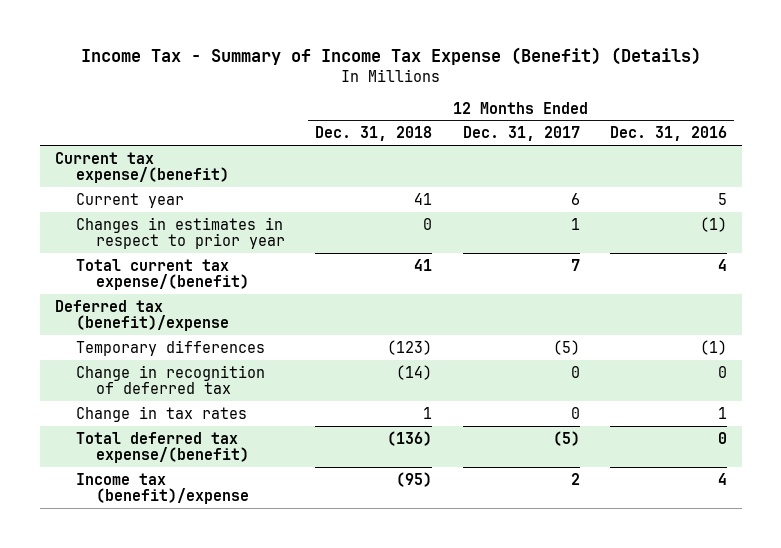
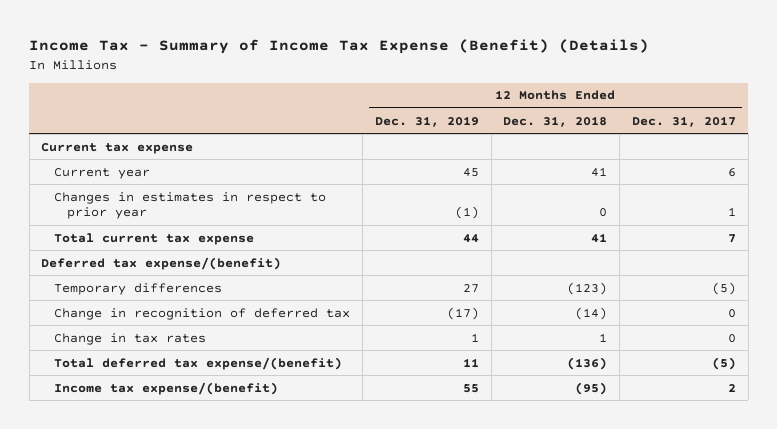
[609,126,727,142] Dec. 31, 2016 -> none
none -> [374,115,479,127] Dec. 31, 2019
[54,151,229,184] Current tax expense/(benefit) -> [41,142,194,154] Current tax expense
[75,258,250,291] Total current tax expense/(benefit) -> [54,232,255,245] Total current tax expense
[54,299,229,332] Deferred tax (benefit)/expense -> [41,256,282,270] Deferred tax expense/(benefit)
[75,472,250,505] Income tax (benefit)/expense -> [54,381,279,395] Income tax expense/(benefit)

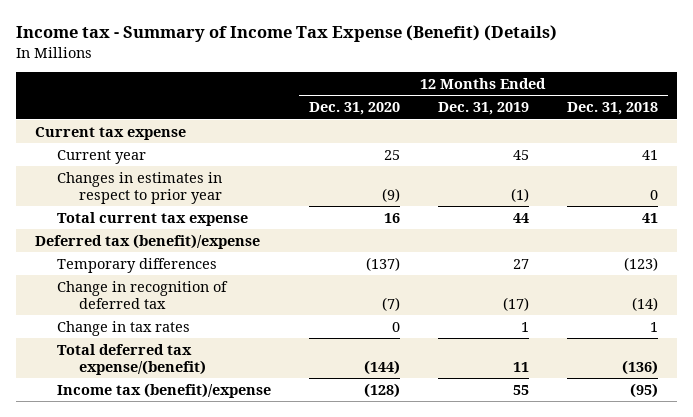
[29,39,650,55] Income Tax - Summary of Income Tax Expense (Benefit) (Details) -> [15,25,557,43] Income tax - Summary of Income Tax Expense (Benefit) (Details)
[631,115,736,127] Dec. 31, 2017 -> none
none -> [308,102,400,116] Dec. 31, 2020
[41,256,282,270] Deferred tax expense/(benefit) -> [34,233,260,249] Deferred tax (benefit)/expense
[54,381,279,395] Income tax expense/(benefit) -> [56,382,271,398] Income tax (benefit)/expense

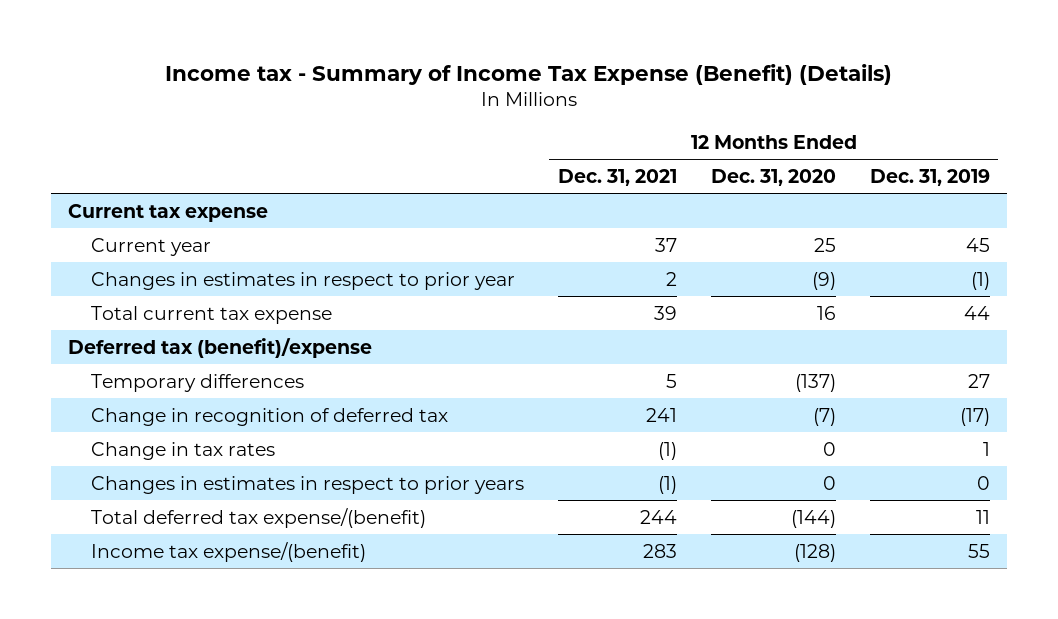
[567,102,659,116] Dec. 31, 2018 -> none
none -> [557,168,677,186] Dec. 31, 2021
none -> [90,475,524,494] Changes in estimates in respect to prior years
[56,382,271,398] Income tax (benefit)/expense -> [90,541,366,562] Income tax expense/(benefit)

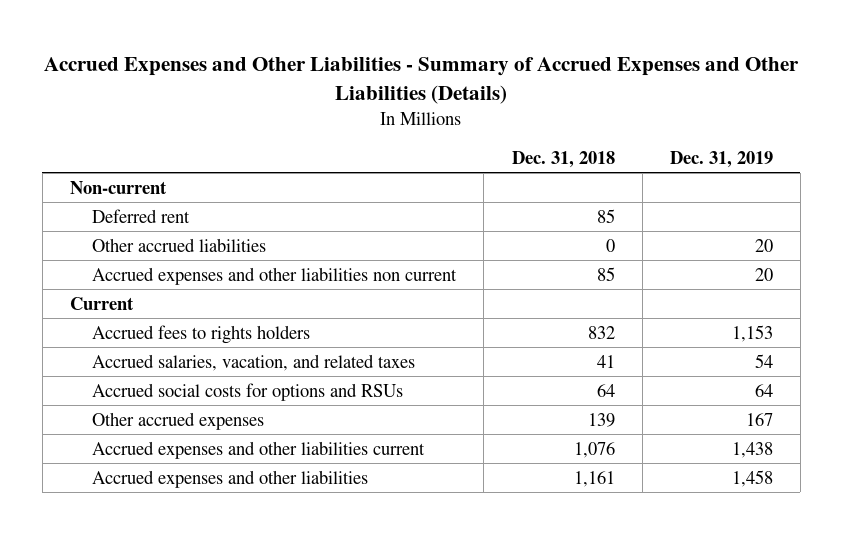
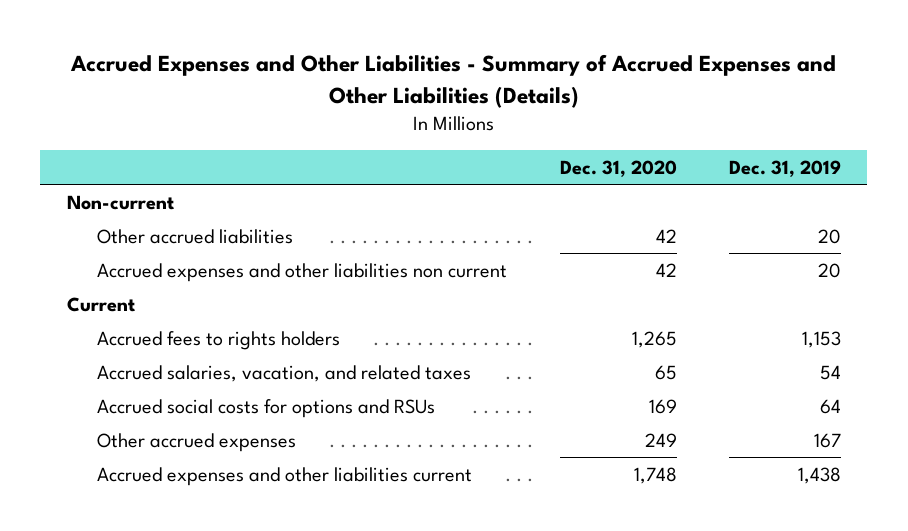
[511,150,615,168] Dec. 31, 2018 -> none
none -> [559,159,677,177] Dec. 31, 2020
[92,208,191,223] Deferred rent -> none
[92,469,369,488] Accrued expenses and other liabilities -> none

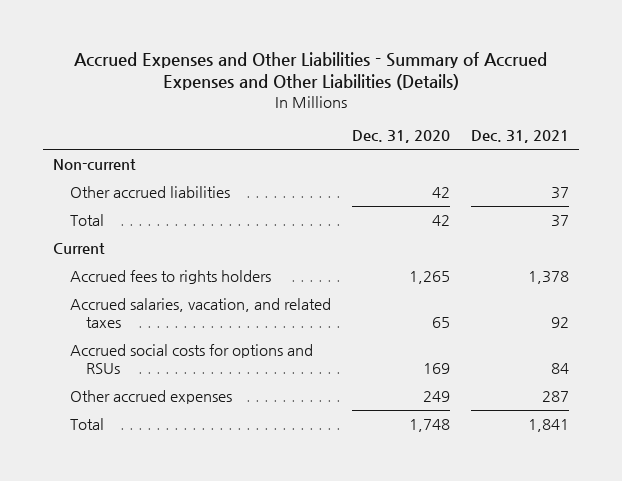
[729,159,842,177] Dec. 31, 2019 -> none
none -> [470,130,569,144] Dec. 31, 2021
[97,262,508,282] Accrued expenses and other liabilities non current -> [69,214,104,227] Total
[97,466,473,486] Accrued expenses and other liabilities current -> [69,418,104,431] Total

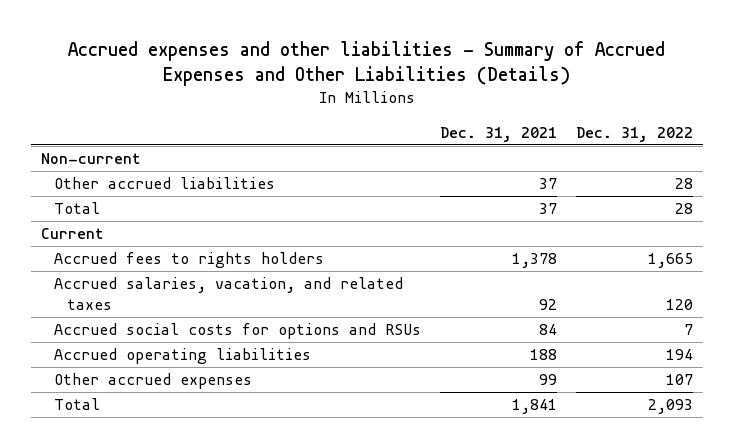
[74,51,548,91] Accrued Expenses and Other Liabilities - Summary of Accrued Expenses and Other Liabilities (Details) -> [68,41,666,87] Accrued expenses and other liabilities - Summary of Accrued Expenses and Other Liabilities (Details)
[351,130,450,144] Dec. 31, 2020 -> none
none -> [576,126,694,142] Dec. 31, 2022
none -> [53,348,311,365] Accrued operating liabilities
[541,391,569,403] 287 -> [539,374,558,386] 99

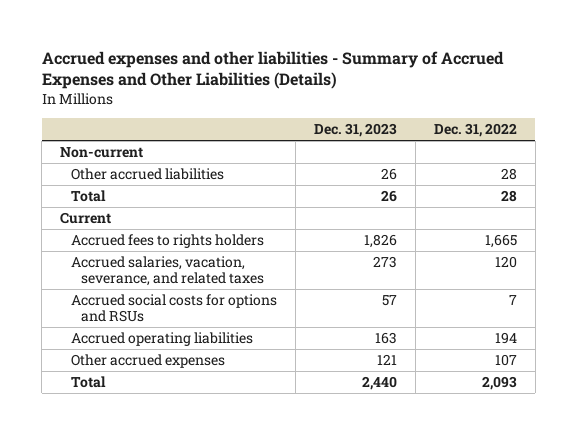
[440,126,558,142] Dec. 31, 2021 -> none
none -> [313,123,397,138] Dec. 31, 2023
[53,277,403,310] Accrued salaries, vacation, and related taxes -> [70,255,264,287] Accrued salaries, vacation, severance, and related taxes

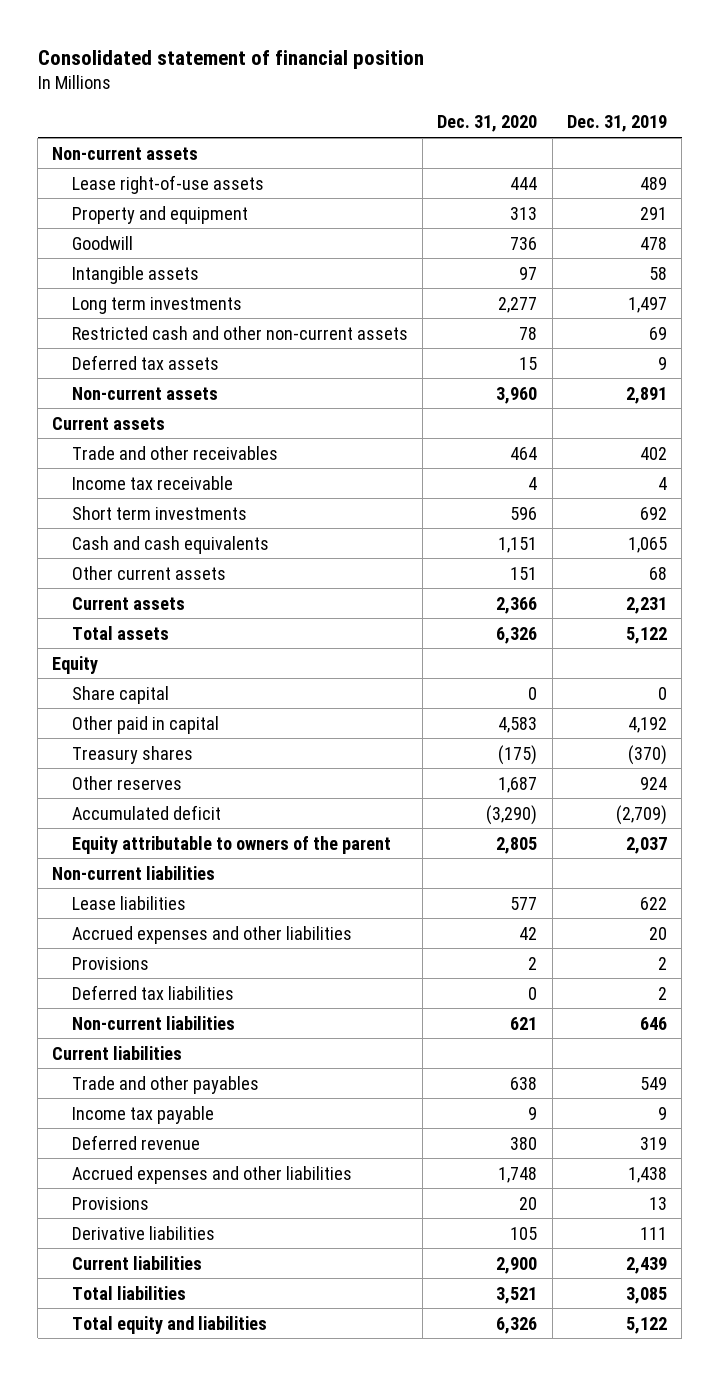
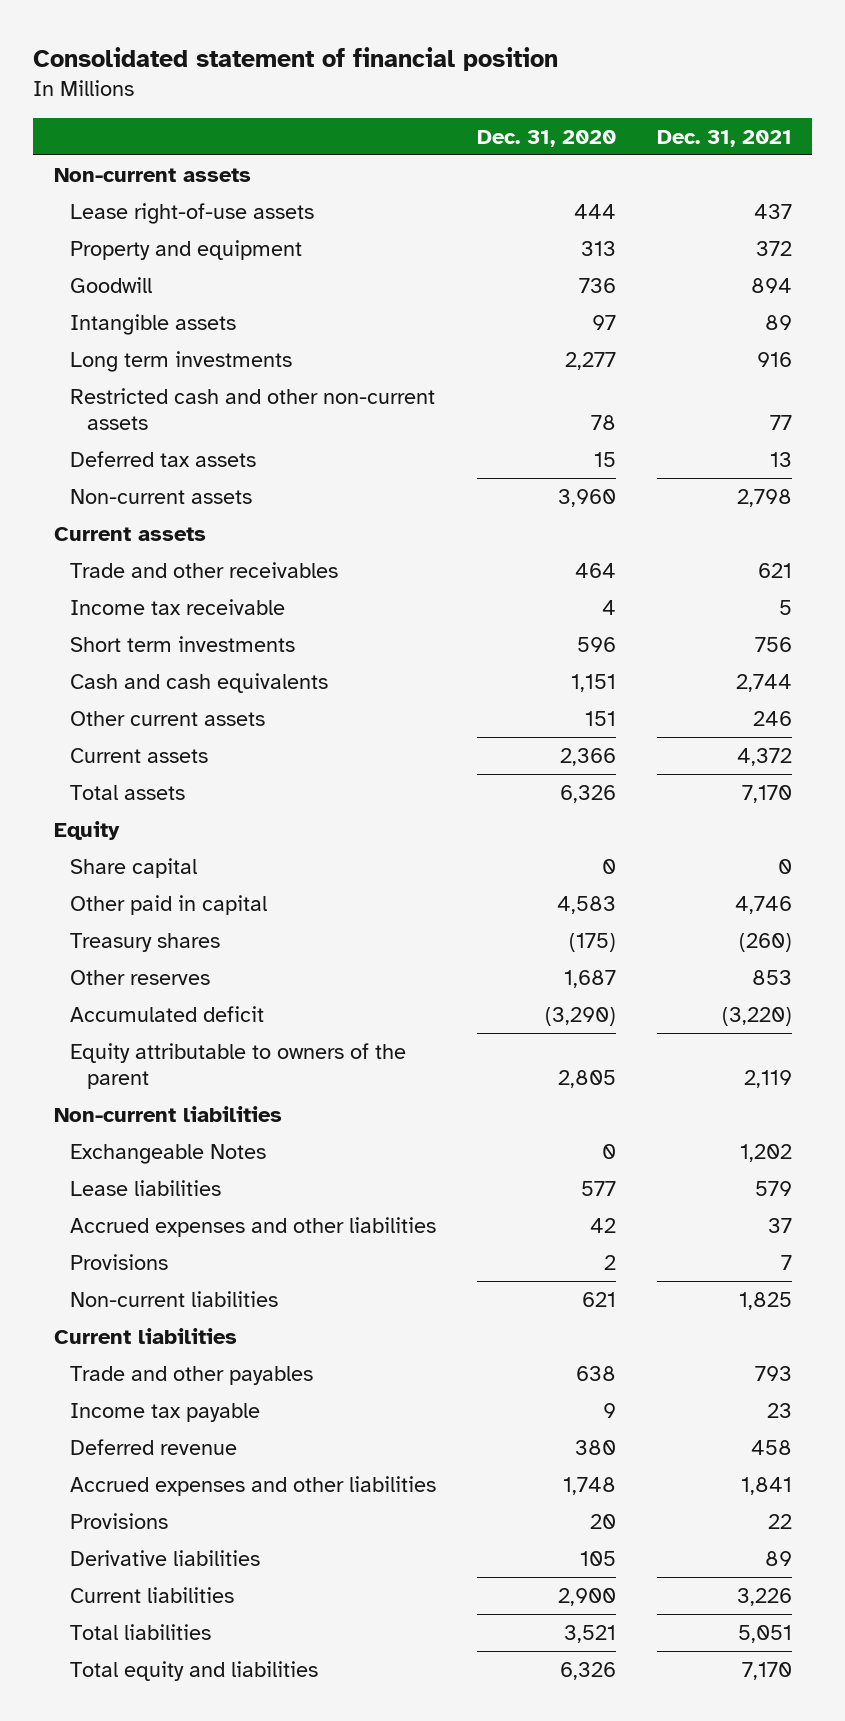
[566,115,667,133] Dec. 31, 2019 -> none
none -> [656,129,792,147] Dec. 31, 2021
none -> [70,1143,267,1164] Exchangeable Notes
[71,984,234,1000] Deferred tax liabilities -> none

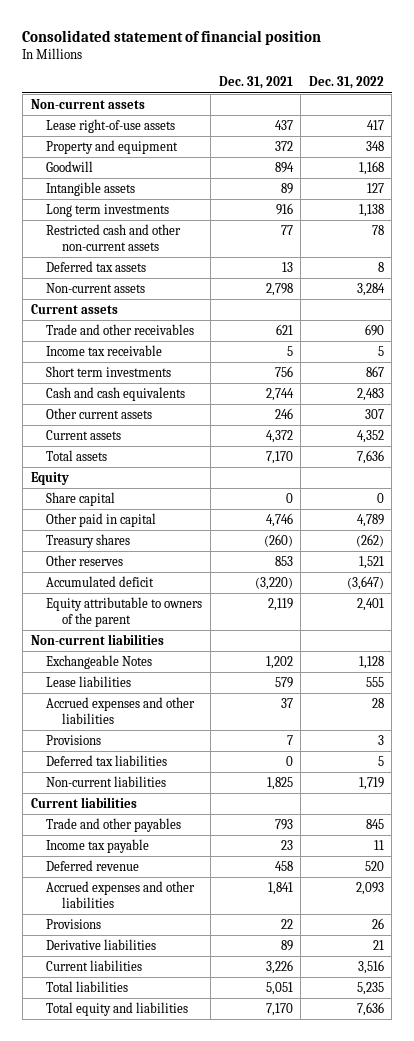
[476,129,616,147] Dec. 31, 2020 -> none
none -> [308,76,384,90] Dec. 31, 2022
none -> [46,754,168,766] Deferred tax liabilities

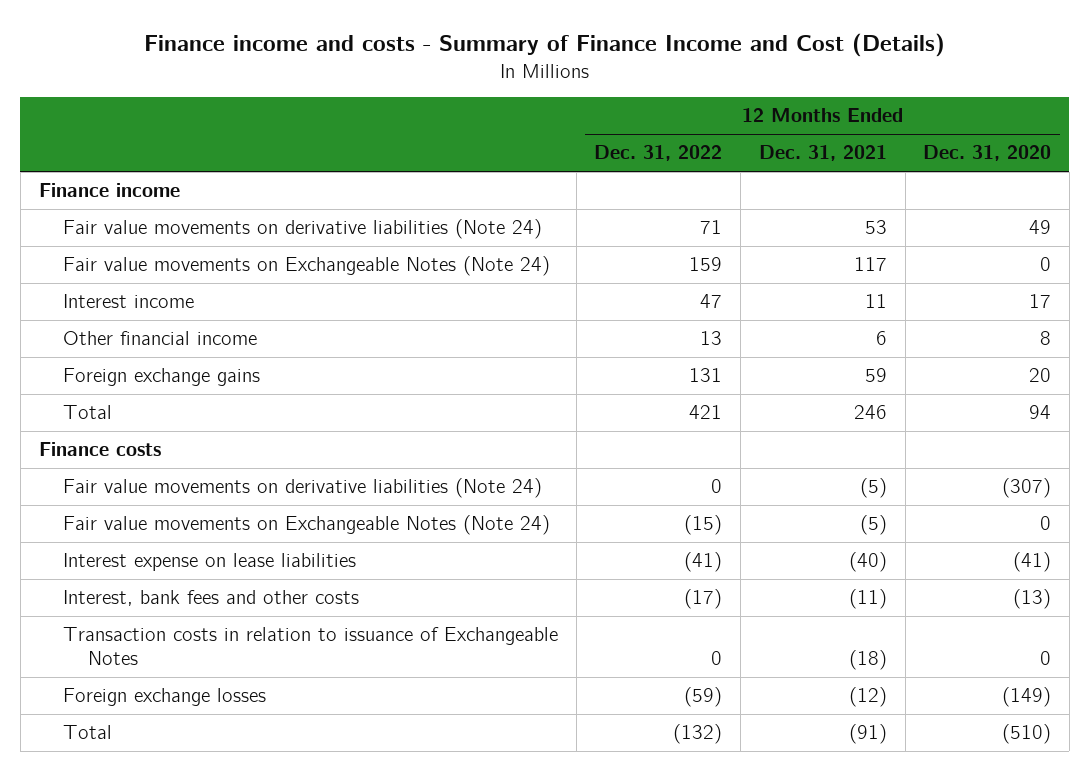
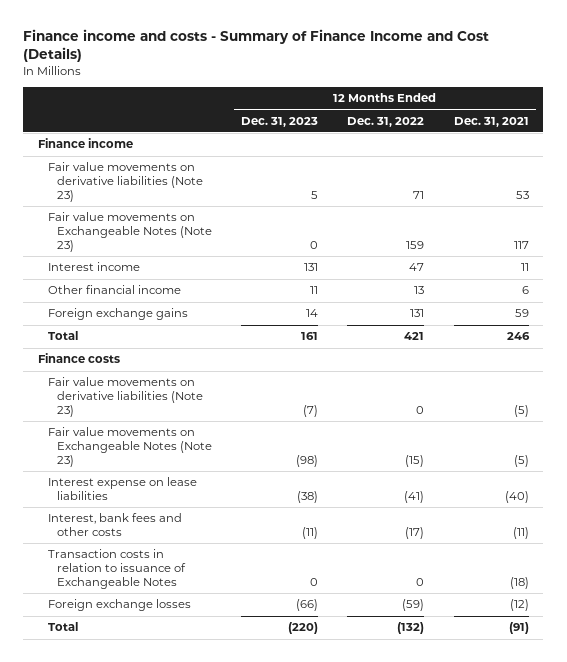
[923,145,1052,162] Dec. 31, 2020 -> none
none -> [241,116,319,127] Dec. 31, 2023
[63,219,543,240] Fair value movements on derivative liabilities (Note 24) -> [47,162,204,202] Fair value movements on derivative liabilities (Note 23)
[63,256,551,277] Fair value movements on Exchangeable Notes (Note 24) -> [47,212,213,252] Fair value movements on Exchangeable Notes (Note 23)
[63,478,543,499] Fair value movements on derivative liabilities (Note 24) -> [47,377,204,417] Fair value movements on derivative liabilities (Note 23)
[63,515,551,536] Fair value movements on Exchangeable Notes (Note 24) -> [47,427,213,467] Fair value movements on Exchangeable Notes (Note 23)

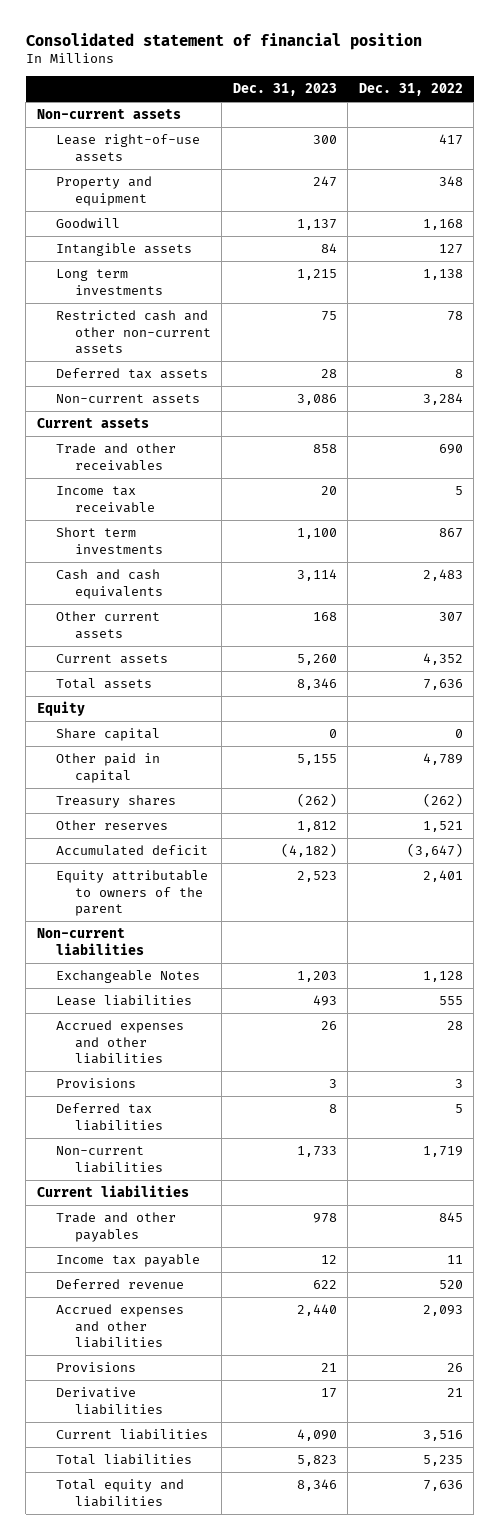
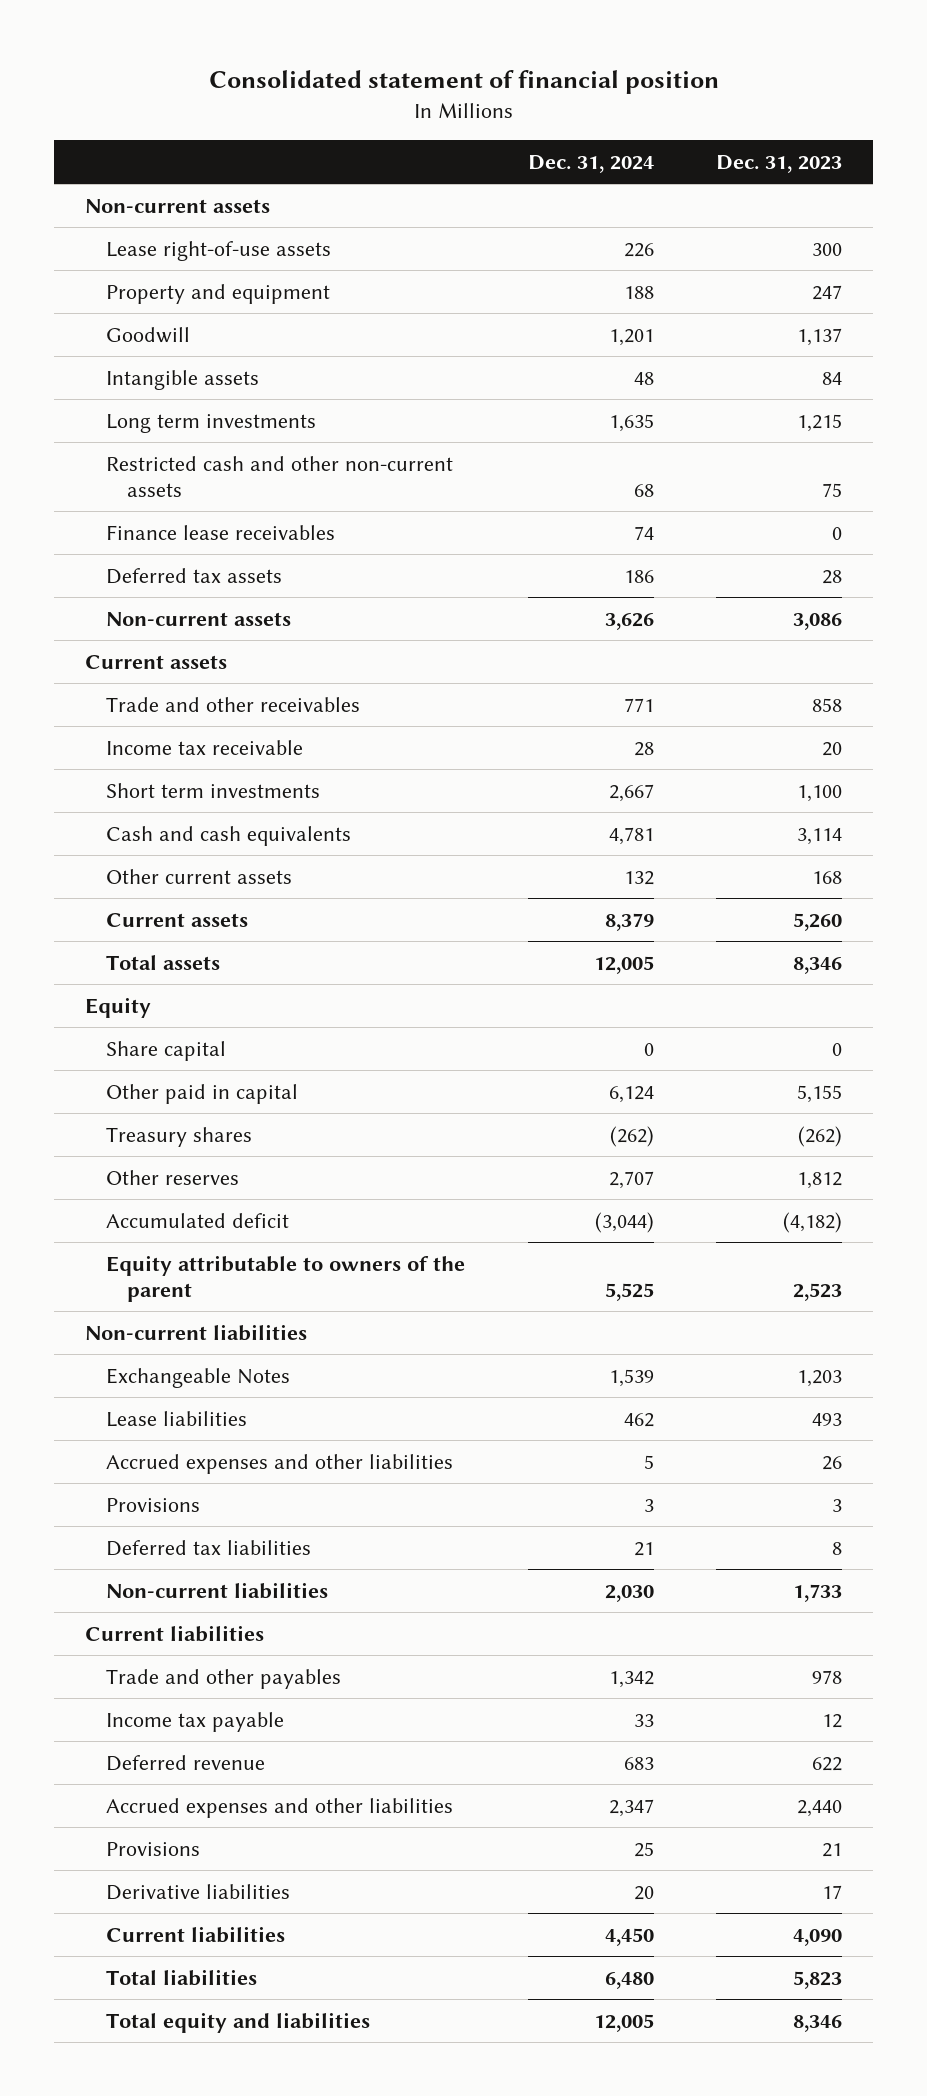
[358,83,463,97] Dec. 31, 2022 -> none
none -> [527,154,654,173] Dec. 31, 2024
none -> [106,524,336,540] Finance lease receivables

